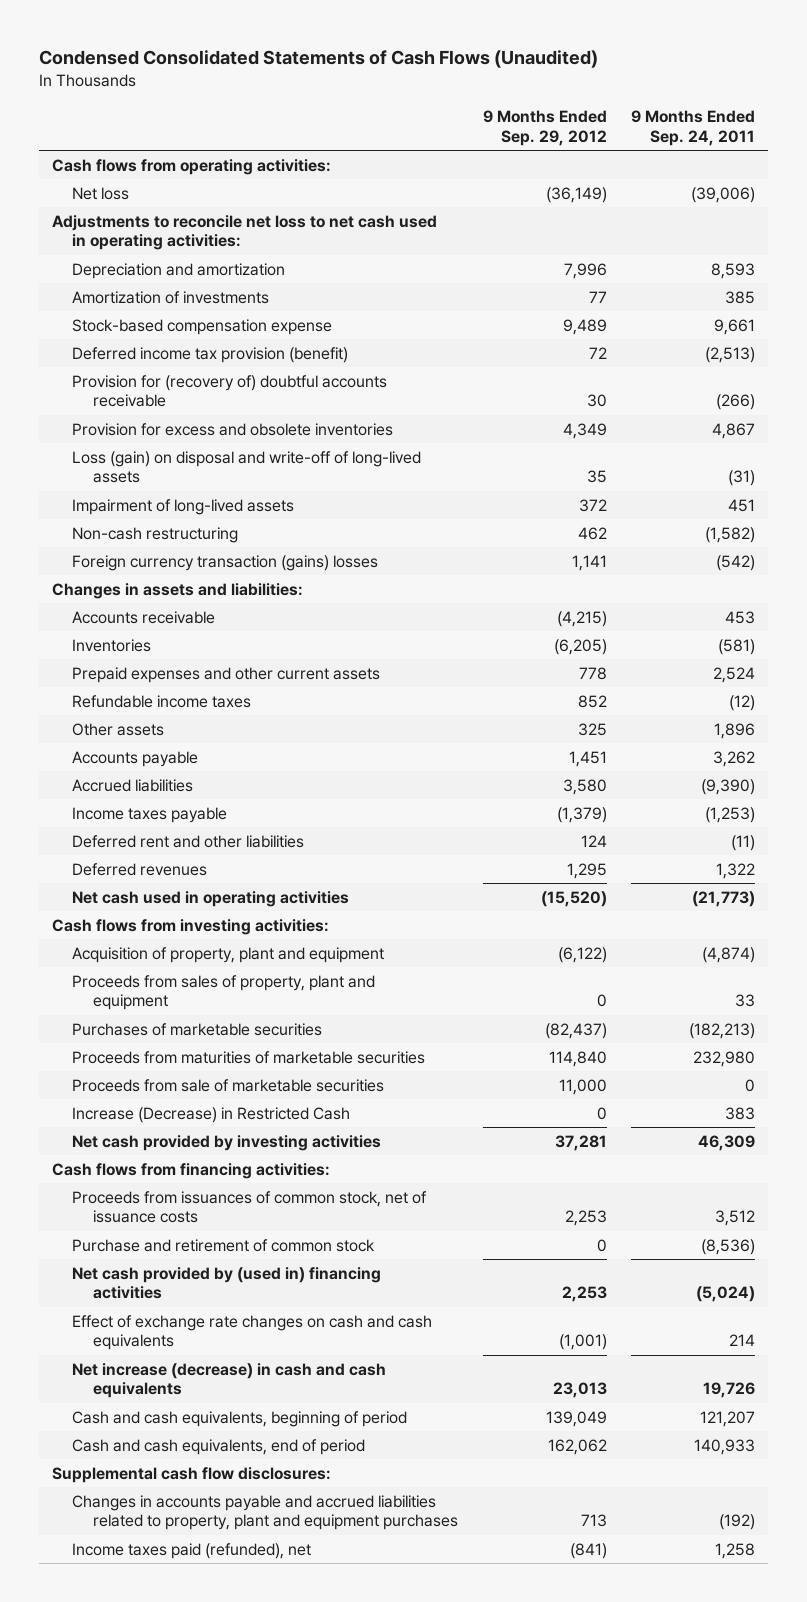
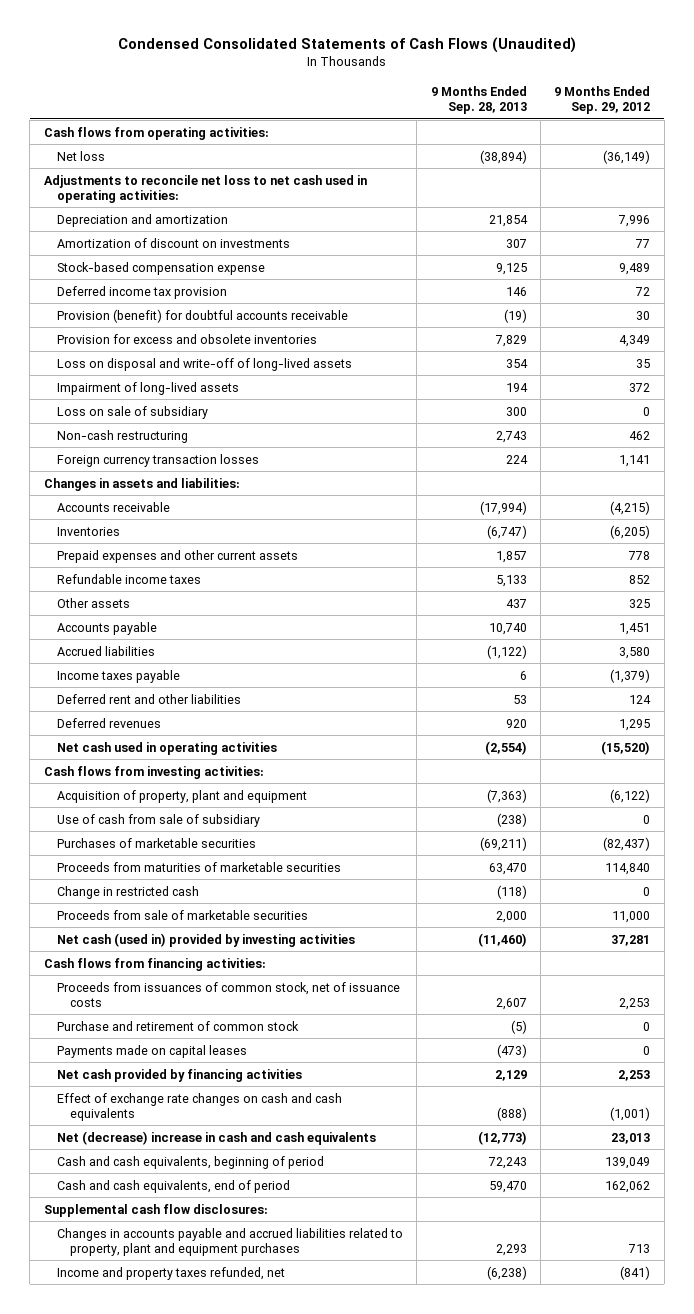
[631,109,756,146] 9 Months Ended Sep. 24, 2011 -> none
none -> [430,85,527,115] 9 Months Ended Sep. 28, 2013
[72,290,270,304] Amortization of investments -> [56,237,290,248] Amortization of discount on investments
[72,346,349,363] Deferred income tax provision (benefit) -> [56,285,227,299] Deferred income tax provision
[72,374,388,408] Provision for (recovery of) doubtful accounts receivable -> [56,308,348,323] Provision (benefit) for doubtful accounts receivable
[72,450,422,484] Loss (gain) on disposal and write-off of long-lived assets -> [56,357,352,371] Loss on disposal and write-off of long-lived assets
none -> [56,405,208,419] Loss on sale of subsidiary
[72,554,379,571] Foreign currency transaction (gains) losses -> [56,453,259,467] Foreign currency transaction losses
[72,974,376,1011] Proceeds from sales of property, plant and equipment -> [56,813,260,827] Use of cash from sale of subsidiary
none -> [56,885,199,899] Change in restricted cash
[72,1106,351,1123] Increase (Decrease) in Restricted Cash -> none
[72,1134,382,1151] Net cash provided by investing activities -> [56,932,355,947] Net cash (used in) provided by investing activities
none -> [56,1044,247,1058] Payments made on capital leases
[72,1266,382,1300] Net cash provided by (used in) financing activities -> [56,1068,302,1082] Net cash provided by financing activities
[72,1362,387,1399] Net increase (decrease) in cash and cash equivalents -> [56,1130,376,1145] Net (decrease) increase in cash and cash equivalents
[72,1542,312,1559] Income taxes paid (refunded), net -> [56,1266,285,1280] Income and property taxes refunded, net

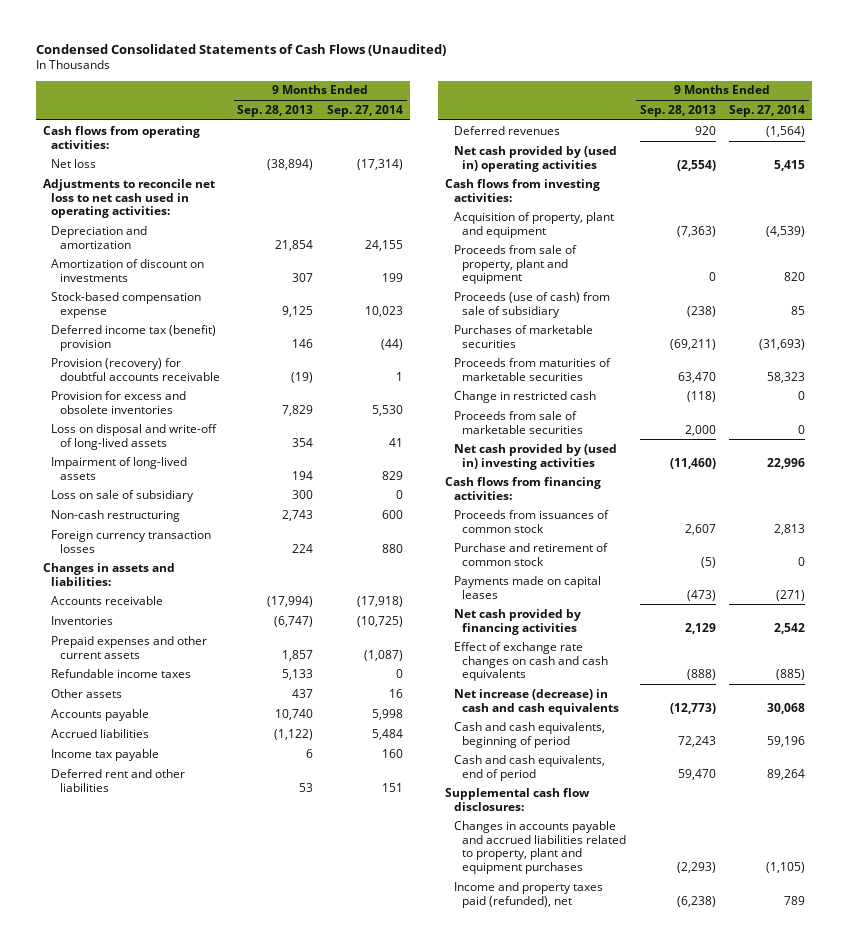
[554,85,651,115] 9 Months Ended Sep. 29, 2012 -> none
none -> [327,104,404,117] Sep. 27, 2014
[56,285,227,299] Deferred income tax provision -> [51,324,217,351] Deferred income tax (benefit) provision
[56,308,348,323] Provision (benefit) for doubtful accounts receivable -> [51,357,220,381] Provision (recovery) for doubtful accounts receivable
[56,669,180,683] Income taxes payable -> [51,748,160,761] Income tax payable
[56,741,277,755] Net cash used in operating activities -> [453,145,617,172] Net cash provided by (used in) operating activities
[56,813,260,827] Use of cash from sale of subsidiary -> [453,244,577,285] Proceeds from sale of property, plant and equipment
[496,812,527,827] (238) -> [708,272,716,282] 0
none -> [453,291,610,318] Proceeds (use of cash) from sale of subsidiary
[56,932,355,947] Net cash (used in) provided by investing activities -> [453,443,617,470] Net cash provided by (used in) investing activities
[56,981,400,1007] Proceeds from issuances of common stock, net of issuance costs -> [453,509,609,533] Proceeds from issuances of common stock
[56,1130,376,1145] Net (decrease) increase in cash and cash equivalents -> [453,688,619,715] Net increase (decrease) in cash and cash equivalents
[495,1243,527,1256] 2,293 -> [676,862,716,874] (2,293)
[56,1266,285,1280] Income and property taxes refunded, net -> [453,881,603,908] Income and property taxes paid (refunded), net

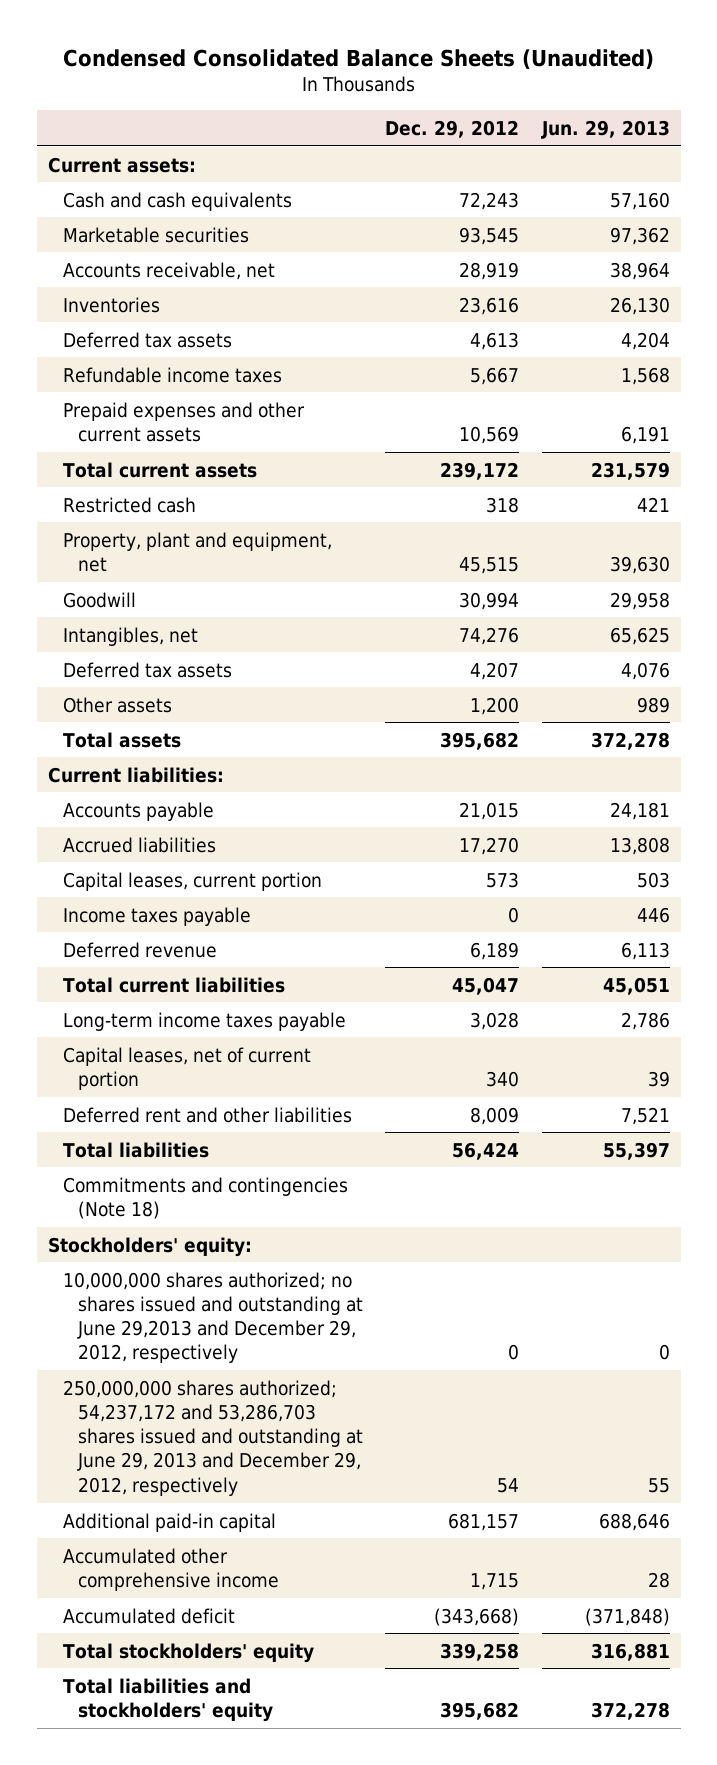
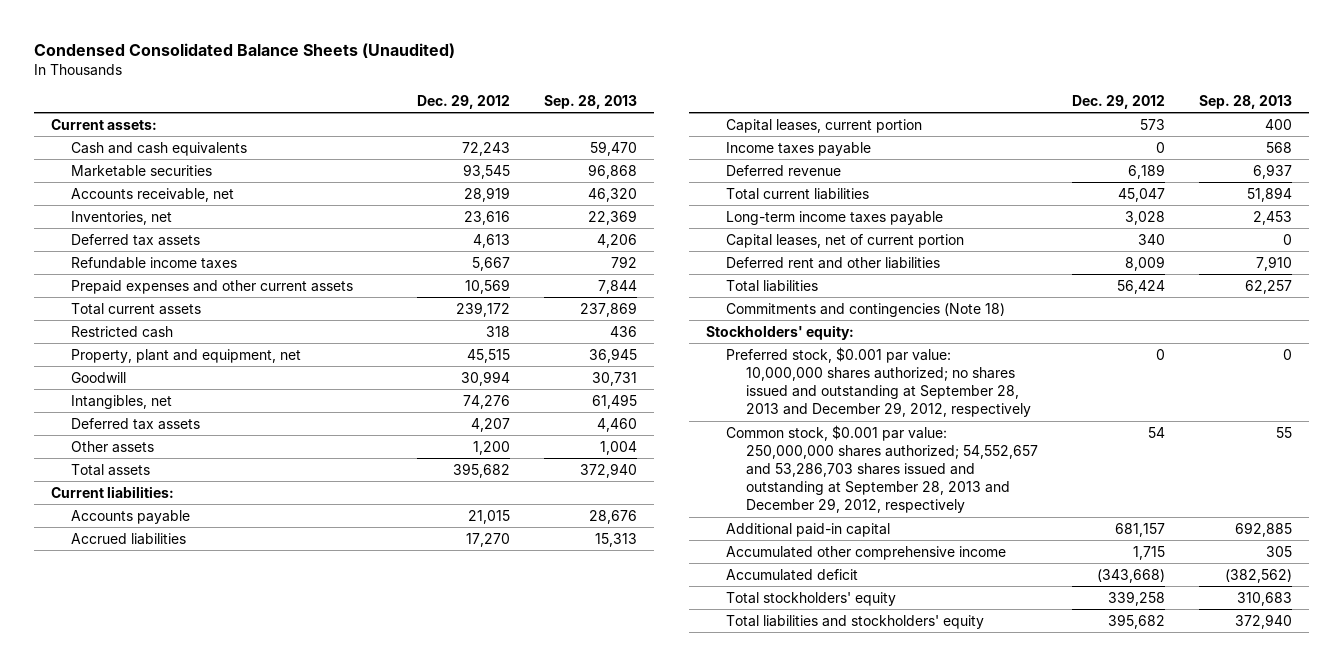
[540,119,670,139] Jun. 29, 2013 -> none
none -> [544,94,638,109] Sep. 28, 2013
[63,296,161,313] Inventories -> [71,210,173,225] Inventories, net
[63,1271,364,1364] 10,000,000 shares authorized; no shares issued and outstanding at June 29,2013 and December 29, 2012, respectively -> [726,346,1032,418] Preferred stock, $0.001 par value: 10,000,000 shares authorized; no shares issued and outstanding at September 28, 2013 and December 29, 2012, respectively
[63,1379,364,1496] 250,000,000 shares authorized; 54,237,172 and 53,286,703 shares issued and outstanding at June 29, 2013 and December 29, 2012, respectively -> [726,424,1039,514] Common stock, $0.001 par value: 250,000,000 shares authorized; 54,552,657 and 53,286,703 shares issued and outstanding at September 28, 2013 and December 29, 2012, respectively

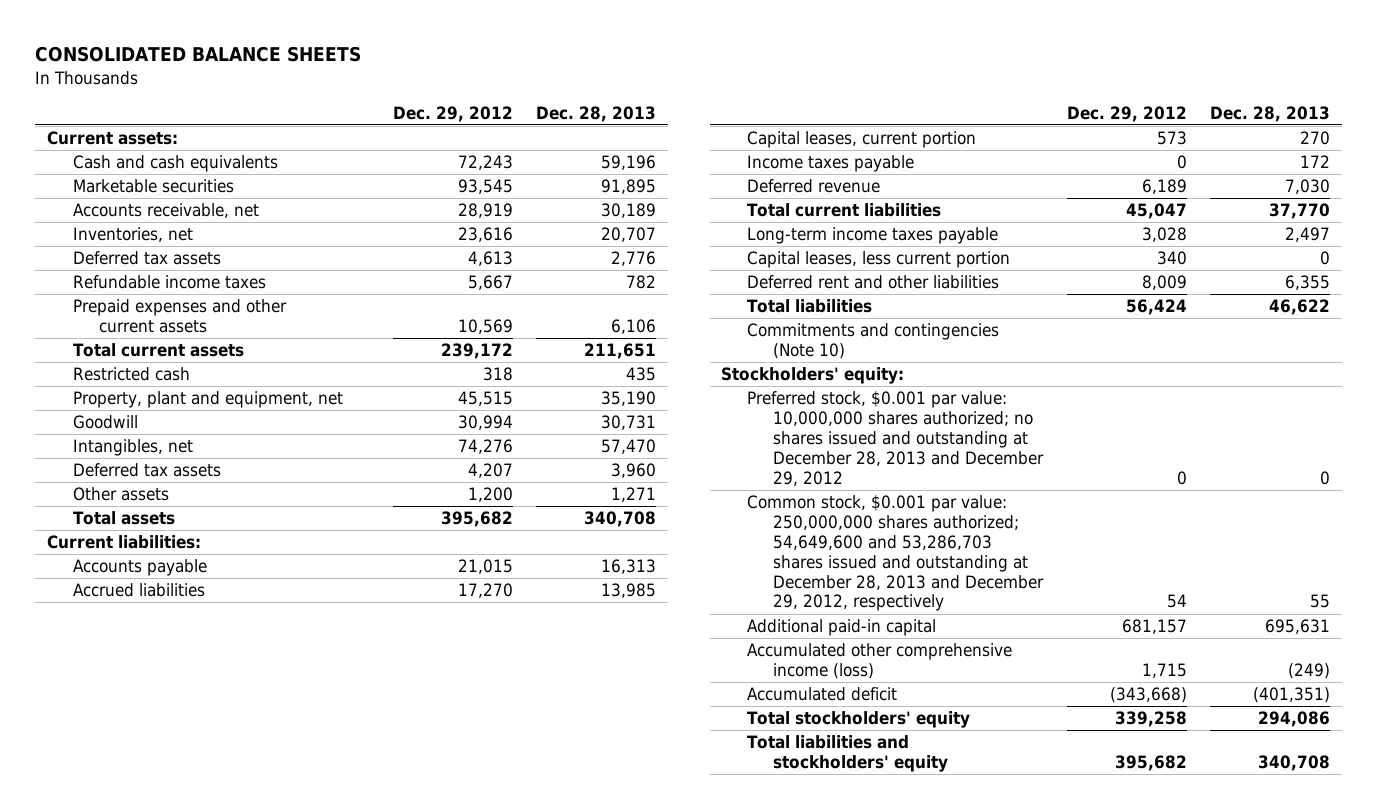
[34,42,456,58] Condensed Consolidated Balance Sheets (Unaudited) -> [35,46,362,63] CONSOLIDATED BALANCE SHEETS
[544,94,638,109] Sep. 28, 2013 -> none
none -> [536,105,657,122] Dec. 28, 2013
[726,233,965,248] Capital leases, net of current portion -> [747,251,1011,269] Capital leases, less current portion
[726,302,1006,317] Commitments and contingencies (Note 18) -> [747,323,1000,360] Commitments and contingencies (Note 10)
[726,346,1032,418] Preferred stock, $0.001 par value: 10,000,000 shares authorized; no shares issued and outstanding at September 28, 2013 and December 29, 2012, respectively -> [747,391,1045,486] Preferred stock, $0.001 par value: 10,000,000 shares authorized; no shares issued and outstanding at December 28, 2013 and December 29, 2012
[726,424,1039,514] Common stock, $0.001 par value: 250,000,000 shares authorized; 54,552,657 and 53,286,703 shares issued and outstanding at September 28, 2013 and December 29, 2012, respectively -> [747,495,1045,612] Common stock, $0.001 par value: 250,000,000 shares authorized; 54,649,600 and 53,286,703 shares issued and outstanding at December 28, 2013 and December 29, 2012, respectively
[726,545,1007,560] Accumulated other comprehensive income -> [747,643,1013,680] Accumulated other comprehensive income (loss)

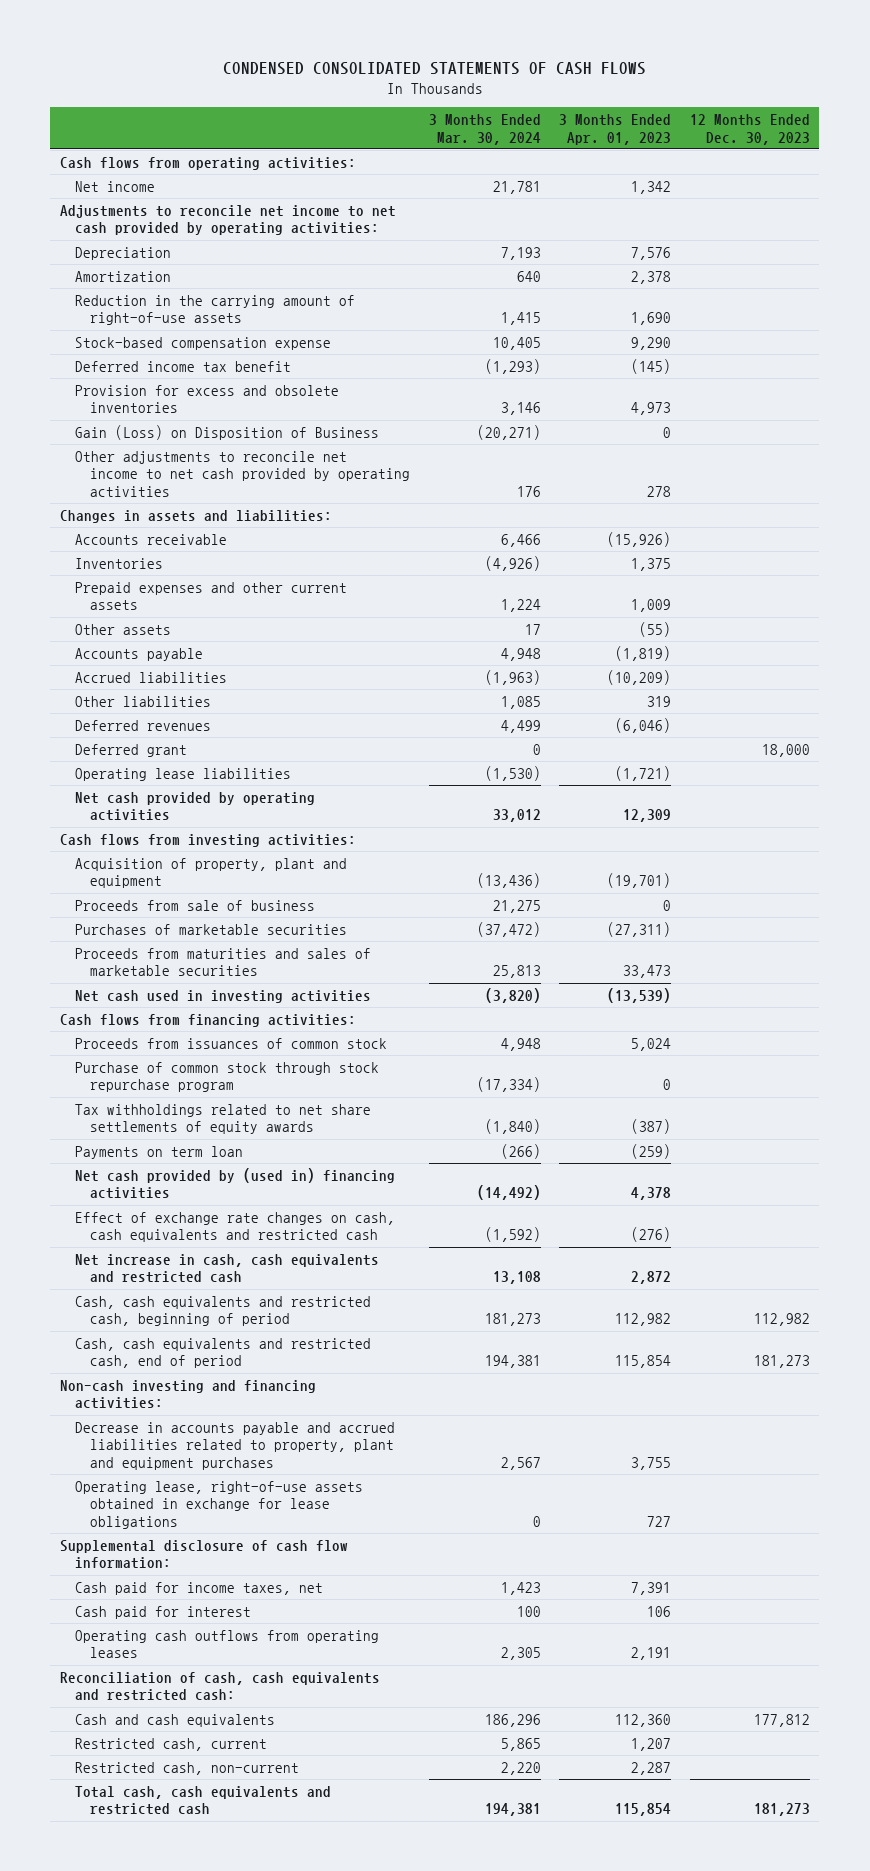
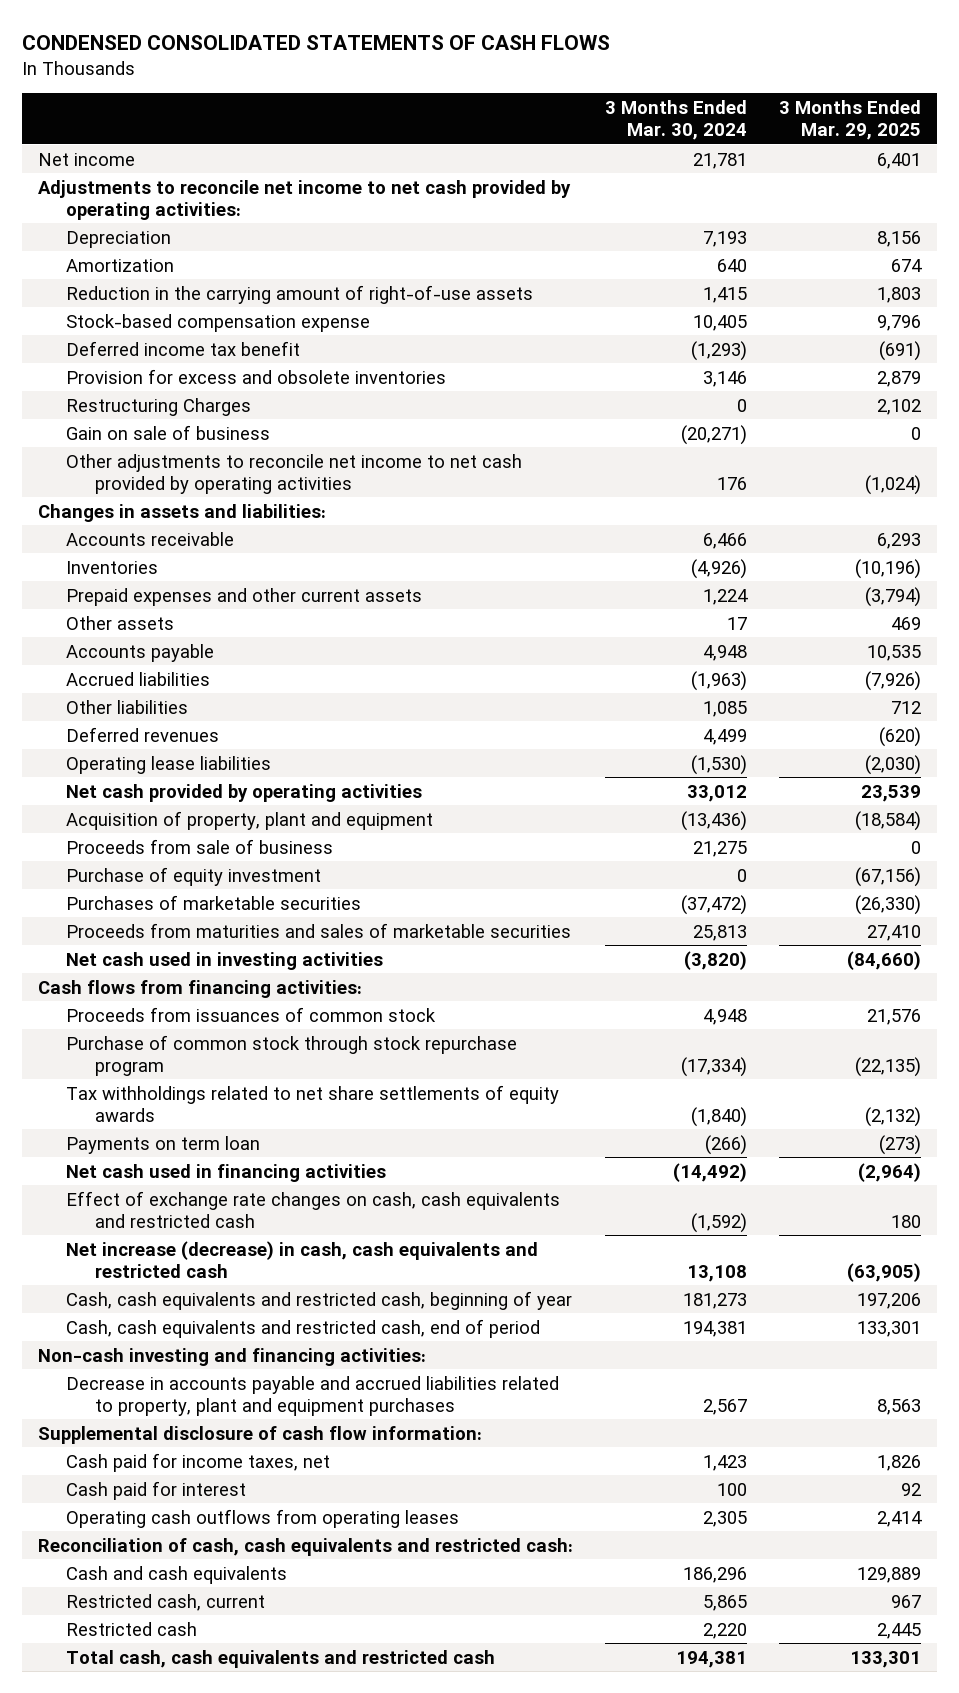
[559,113,672,145] 3 Months Ended Apr. 01, 2023 -> none
[690,113,811,145] 12 Months Ended Dec. 30, 2023 -> none
none -> [779,100,922,141] 3 Months Ended Mar. 29, 2025
[59,156,356,170] Cash flows from operating activities: -> none
none -> [66,397,252,416] Restructuring Charges
[74,424,379,440] Gain (Loss) on Disposition of Business -> [66,424,271,440] Gain on sale of business
[74,743,187,757] Deferred grant -> none
[59,833,356,847] Cash flows from investing activities: -> none
none -> [66,866,322,886] Purchase of equity investment
[74,1167,395,1200] Net cash provided by (used in) financing activities -> [66,1163,387,1182] Net cash used in financing activities
[74,1253,379,1284] Net increase in cash, cash equivalents and restricted cash -> [66,1240,539,1278] Net increase (decrease) in cash, cash equivalents and restricted cash
[74,1295,371,1327] Cash, cash equivalents and restricted cash, beginning of period -> [66,1290,573,1310] Cash, cash equivalents and restricted cash, beginning of year
[74,1480,363,1530] Operating lease, right-of-use assets obtained in exchange for lease obligations -> none
[74,1761,299,1775] Restricted cash, non-current -> [66,1621,198,1636] Restricted cash

